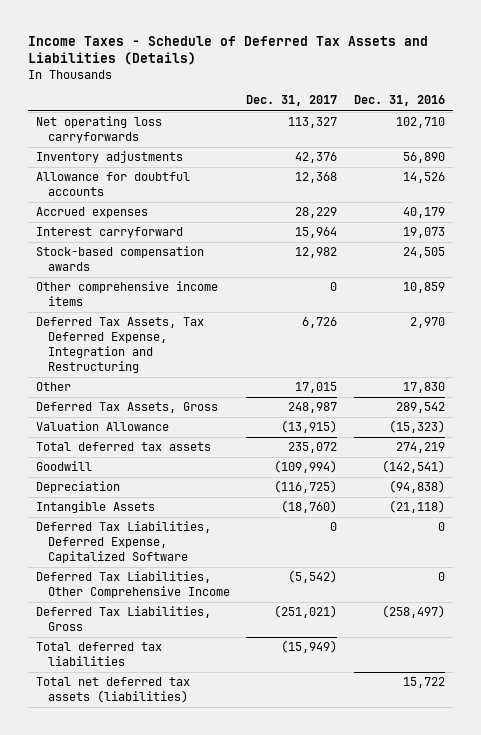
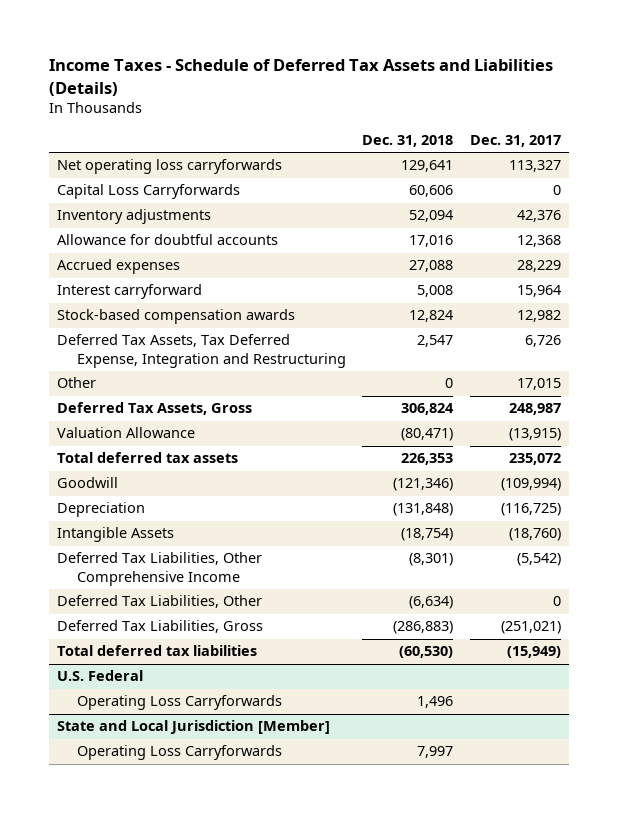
[353,95,445,107] Dec. 31, 2016 -> none
none -> [362,135,454,148] Dec. 31, 2018
none -> [56,184,240,200] Capital Loss Carryforwards
[36,281,219,307] Other comprehensive income items -> none
[36,521,212,563] Deferred Tax Liabilities, Deferred Expense, Capitalized Software -> none
none -> [56,595,262,609] Deferred Tax Liabilities, Other
[36,677,191,704] Total net deferred tax assets (liabilities) -> none
none -> [56,670,143,682] U.S. Federal
none -> [76,695,282,711] Operating Loss Carryforwards
none -> [56,720,330,735] State and Local Jurisdiction [Member]
none -> [76,745,282,761] Operating Loss Carryforwards

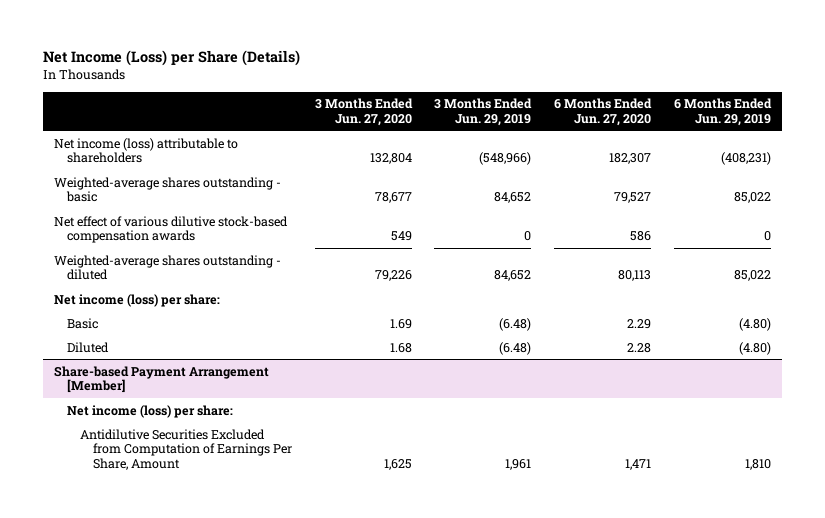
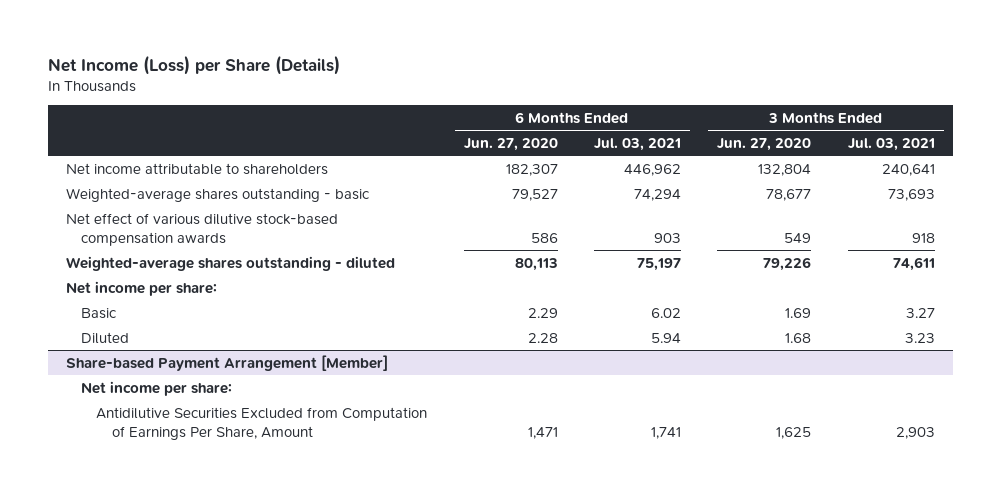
[434,98,533,126] 3 Months Ended Jun. 29, 2019 -> none
[673,98,772,126] 6 Months Ended Jun. 29, 2019 -> none
none -> [594,137,682,151] Jul. 03, 2021
none -> [847,137,935,151] Jul. 03, 2021
[54,137,239,164] Net income (loss) attributable to shareholders -> [65,162,328,175] Net income attributable to shareholders
[54,293,221,307] Net income (loss) per share: -> [65,280,217,296] Net income per share:
[67,404,234,418] Net income (loss) per share: -> [81,380,233,396] Net income per share:

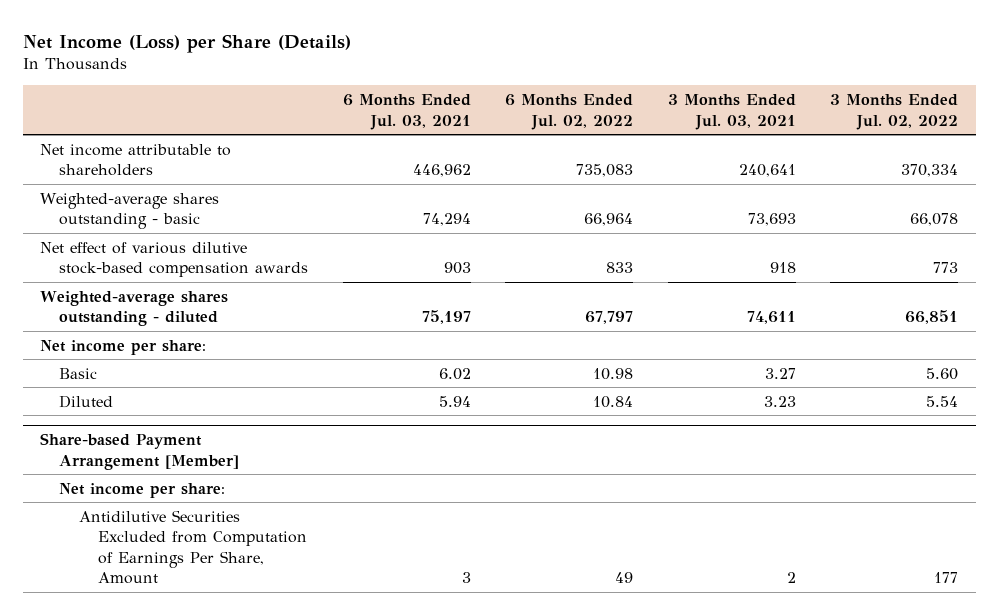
[463,137,558,151] Jun. 27, 2020 -> none
[717,137,812,151] Jun. 27, 2020 -> none
none -> [505,93,634,130] 6 Months Ended Jul. 02, 2022
none -> [830,93,959,130] 3 Months Ended Jul. 02, 2022
[651,426,682,439] 1,741 -> [461,572,471,584] 3
[895,426,935,439] 2,903 -> [786,572,796,584] 2

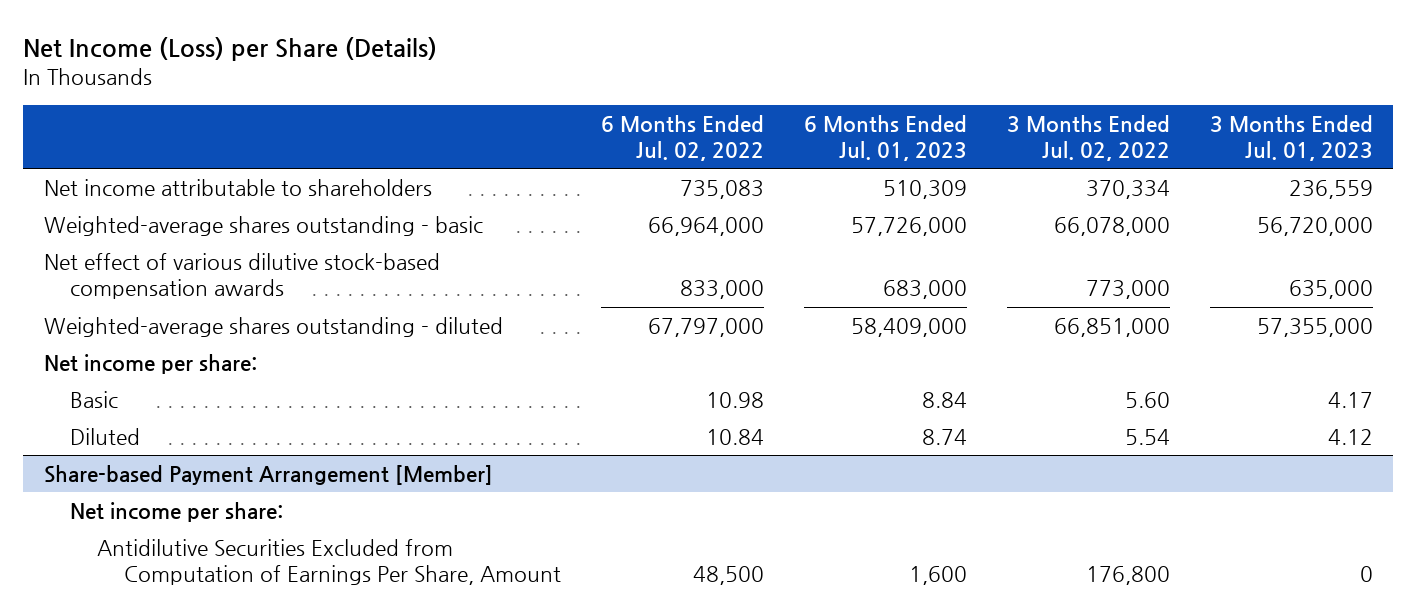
[342,93,471,130] 6 Months Ended Jul. 03, 2021 -> none
[667,93,796,130] 3 Months Ended Jul. 03, 2021 -> none
none -> [803,114,967,161] 6 Months Ended Jul. 01, 2023
none -> [1209,114,1373,161] 3 Months Ended Jul. 01, 2023
[584,213,634,227] 66,964 -> [647,216,764,236] 66,964,000
[910,213,959,227] 66,078 -> [1053,216,1170,236] 66,078,000
[606,262,634,274] 833 -> [679,280,764,300] 833,000
[933,262,959,274] 773 -> [1085,280,1170,300] 773,000
[585,311,634,325] 67,797 -> [647,317,764,337] 67,797,000
[905,310,959,325] 66,851 -> [1053,317,1170,337] 66,851,000
[615,572,634,584] 49 -> [692,566,764,586] 48,500
[934,572,959,584] 177 -> [1085,566,1170,586] 176,800

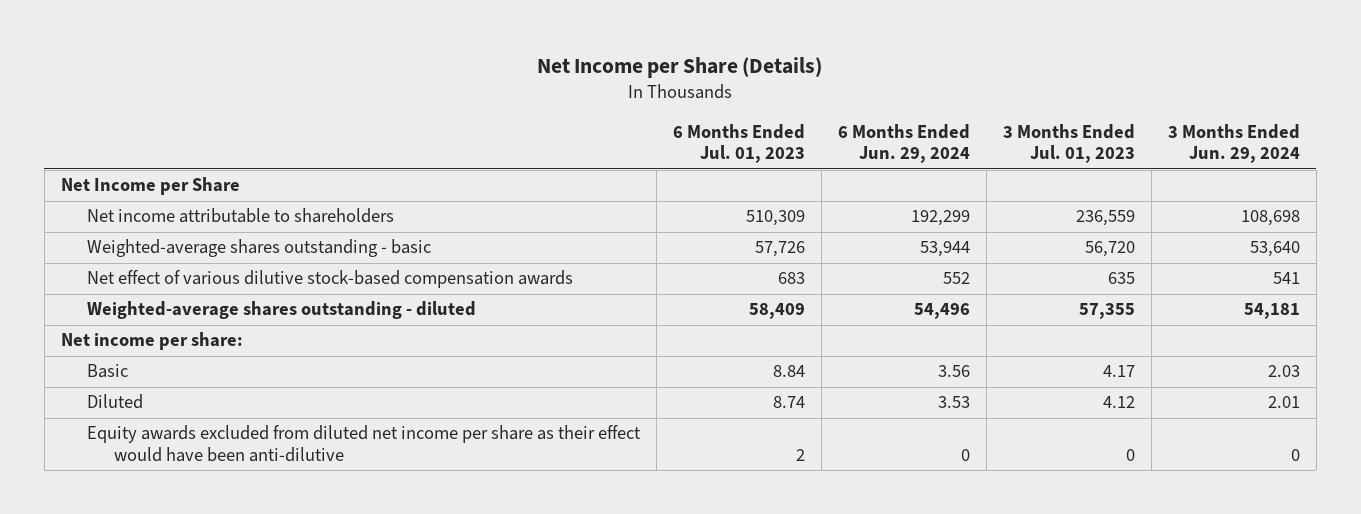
[23,36,438,61] Net Income (Loss) per Share (Details) -> [537,56,823,78] Net Income per Share (Details)
[600,114,764,161] 6 Months Ended Jul. 02, 2022 -> none
[1006,114,1170,161] 3 Months Ended Jul. 02, 2022 -> none
none -> [838,123,971,164] 6 Months Ended Jun. 29, 2024
none -> [1168,123,1301,164] 3 Months Ended Jun. 29, 2024
none -> [60,177,240,196] Net Income per Share
[850,216,967,236] 57,726,000 -> [755,241,806,258] 57,726
[1256,216,1373,236] 56,720,000 -> [1085,241,1136,258] 56,720
[882,280,967,300] 683,000 -> [778,272,806,285] 683
[1288,280,1373,300] 635,000 -> [1108,272,1136,285] 635
[850,317,967,337] 58,409,000 -> [749,303,806,320] 58,409
[1256,317,1373,337] 57,355,000 -> [1079,303,1136,320] 57,355
[43,464,493,485] Share-based Payment Arrangement [Member] -> none
[70,501,284,522] Net income per share: -> none
[96,538,561,586] Antidilutive Securities Excluded from Computation of Earnings Per Share, Amount -> none
none -> [87,425,642,462] Equity awards excluded from diluted net income per share as their effect would have been anti-dilutive

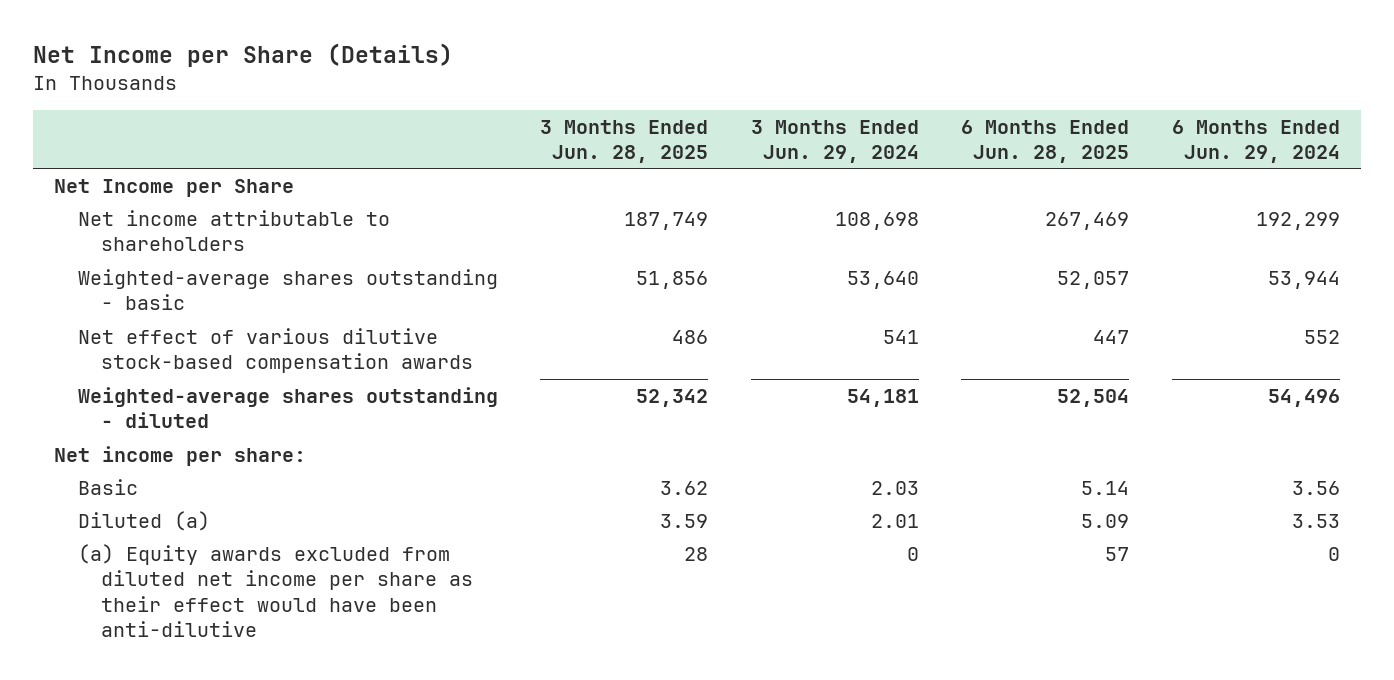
[673,123,806,164] 6 Months Ended Jul. 01, 2023 -> none
[1003,123,1136,164] 3 Months Ended Jul. 01, 2023 -> none
none -> [540,119,709,164] 3 Months Ended Jun. 28, 2025
none -> [961,119,1130,164] 6 Months Ended Jun. 28, 2025
[87,394,144,410] Diluted -> [77,510,210,531] Diluted (a)
[87,425,642,462] Equity awards excluded from diluted net income per share as their effect would have been anti-dilutive -> [77,543,474,638] (a) Equity awards excluded from diluted net income per share as their effect would have been anti-dilutive

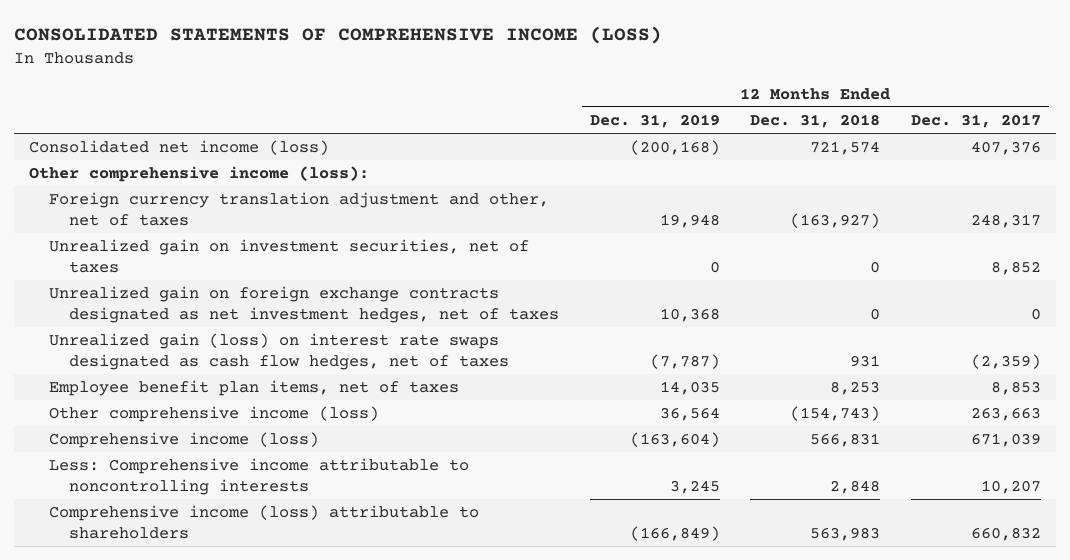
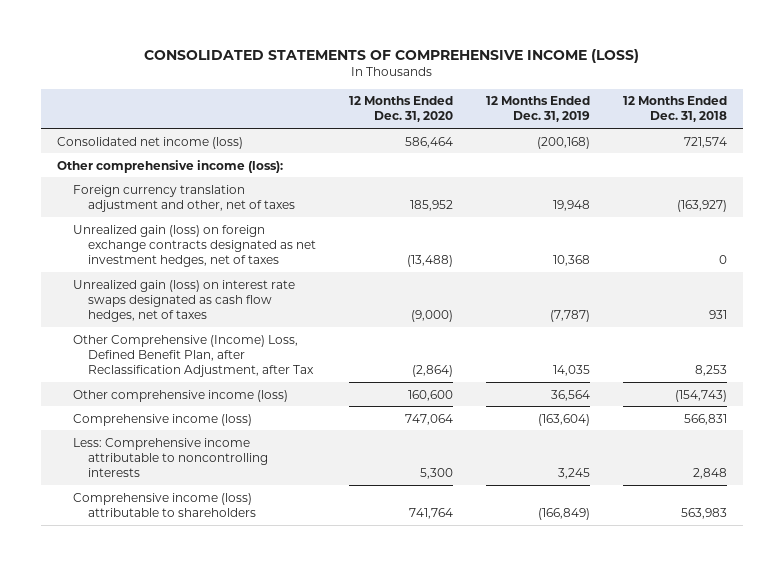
[911,113,1042,128] Dec. 31, 2017 -> none
none -> [348,96,453,123] 12 Months Ended Dec. 31, 2020
[49,239,530,273] Unrealized gain on investment securities, net of taxes -> none
[49,286,559,323] Unrealized gain on foreign exchange contracts designated as net investment hedges, net of taxes -> [72,224,316,268] Unrealized gain (loss) on foreign exchange contracts designated as net investment hedges, net of taxes
[49,380,460,397] Employee benefit plan items, net of taxes -> [72,334,314,378] Other Comprehensive (Income) Loss, Defined Benefit Plan, after Reclassification Adjustment, after Tax

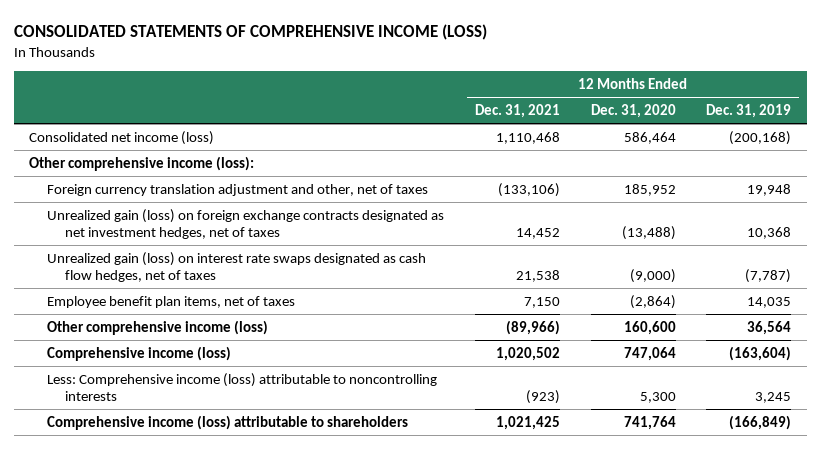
[622,96,727,123] 12 Months Ended Dec. 31, 2018 -> none
none -> [474,104,560,119] Dec. 31, 2021
[72,334,314,378] Other Comprehensive (Income) Loss, Defined Benefit Plan, after Reclassification Adjustment, after Tax -> [47,295,296,308] Employee benefit plan items, net of taxes
[72,437,268,478] Less: Comprehensive income attributable to noncontrolling interests -> [47,372,438,402] Less: Comprehensive income (loss) attributable to noncontrolling interests

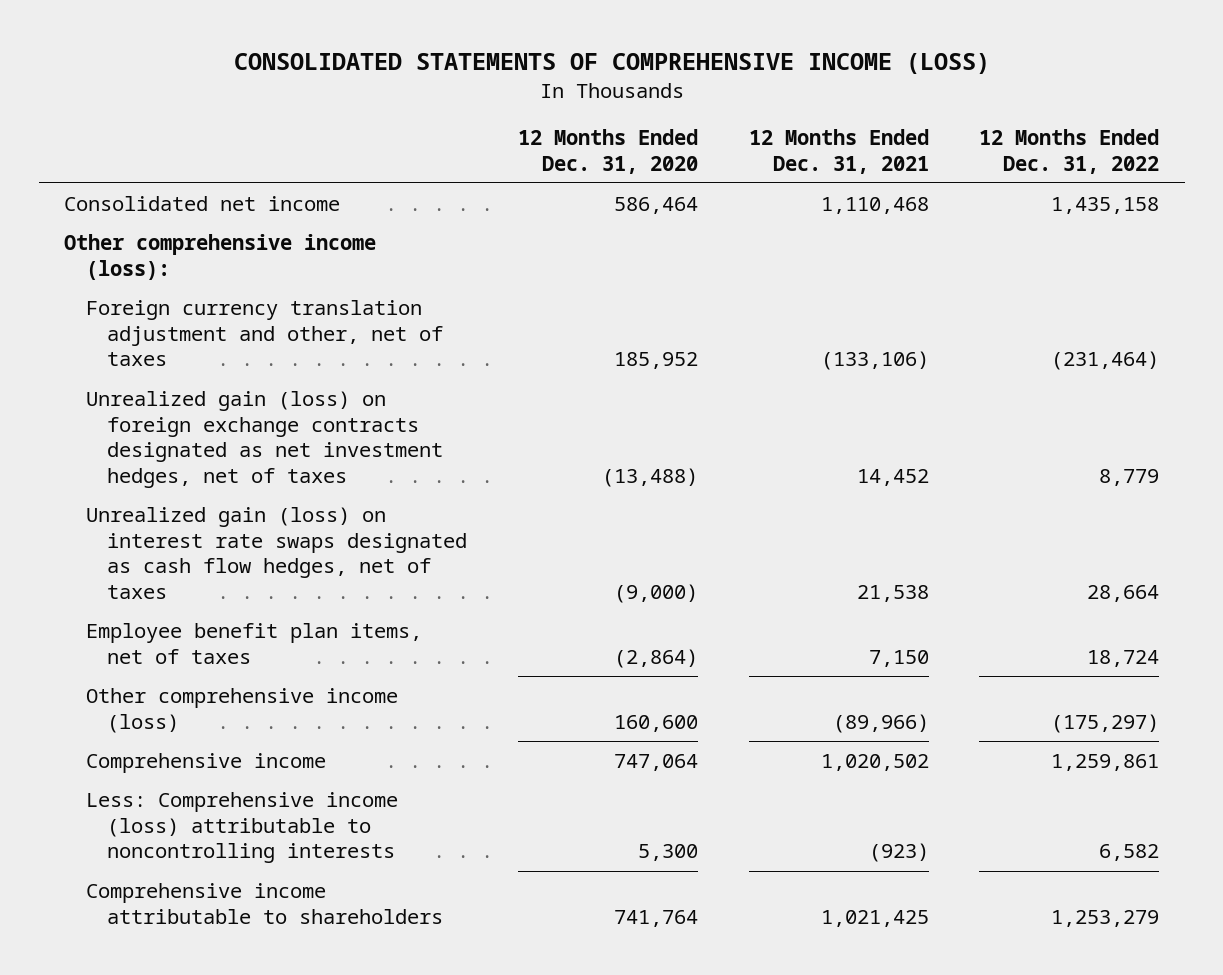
[706,104,792,119] Dec. 31, 2019 -> none
none -> [979,128,1160,174] 12 Months Ended Dec. 31, 2022
[29,130,215,145] Consolidated net income (loss) -> [64,195,341,211] Consolidated net income
[47,345,232,361] Comprehensive income (loss) -> [85,752,326,773] Comprehensive income
[47,414,409,430] Comprehensive income (loss) attributable to shareholders -> [85,882,444,924] Comprehensive income attributable to shareholders

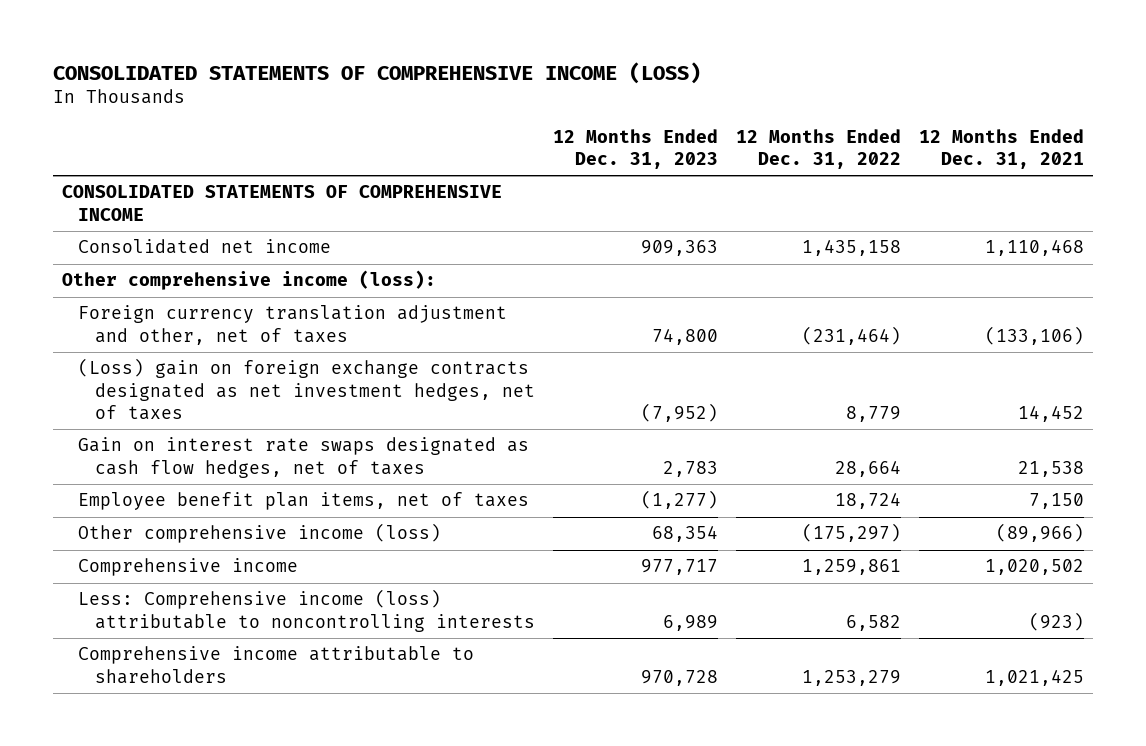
[517,128,698,174] 12 Months Ended Dec. 31, 2020 -> none
none -> [552,128,718,169] 12 Months Ended Dec. 31, 2023
none -> [61,185,502,221] CONSOLIDATED STATEMENTS OF COMPREHENSIVE INCOME
[85,390,444,489] Unrealized gain (loss) on foreign exchange contracts designated as net investment hedges, net of taxes -> [78,358,535,421] (Loss) gain on foreign exchange contracts designated as net investment hedges, net of taxes
[85,506,468,600] Unrealized gain (loss) on interest rate swaps designated as cash flow hedges, net of taxes -> [78,437,530,478] Gain on interest rate swaps designated as cash flow hedges, net of taxes

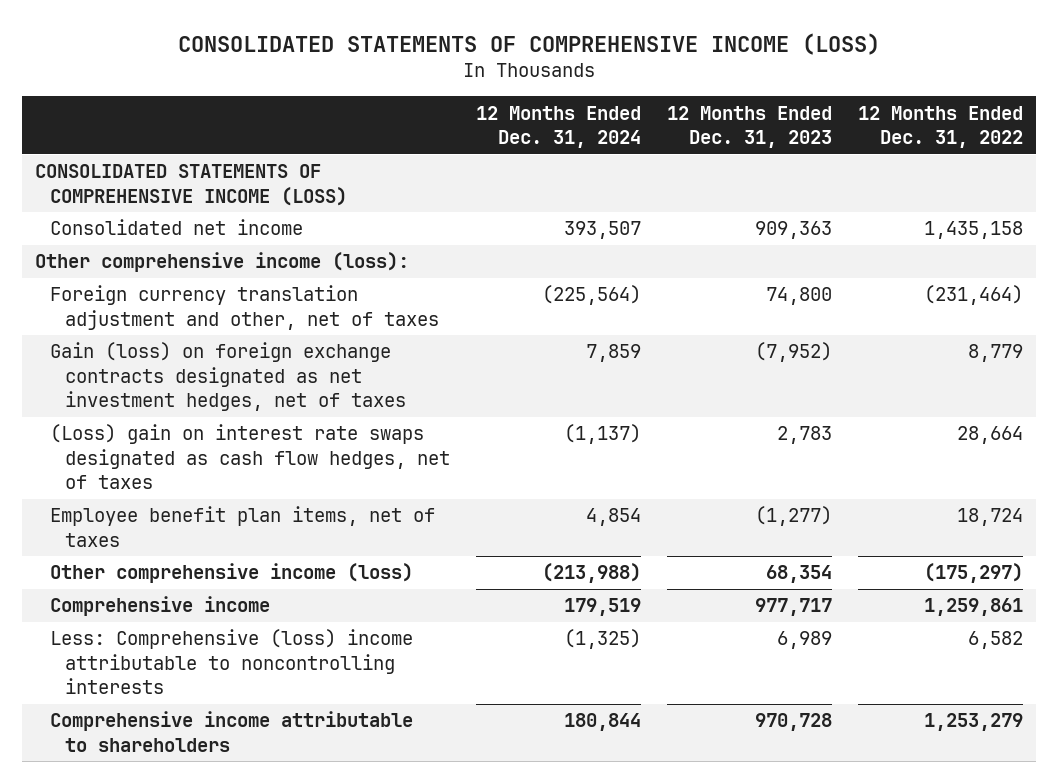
[919,128,1085,169] 12 Months Ended Dec. 31, 2021 -> none
none -> [475,105,641,149] 12 Months Ended Dec. 31, 2024
[61,185,502,221] CONSOLIDATED STATEMENTS OF COMPREHENSIVE INCOME -> [35,164,347,206] CONSOLIDATED STATEMENTS OF COMPREHENSIVE INCOME (LOSS)
[78,358,535,421] (Loss) gain on foreign exchange contracts designated as net investment hedges, net of taxes -> [49,342,406,412] Gain (loss) on foreign exchange contracts designated as net investment hedges, net of taxes
[78,437,530,478] Gain on interest rate swaps designated as cash flow hedges, net of taxes -> [49,424,450,490] (Loss) gain on interest rate swaps designated as cash flow hedges, net of taxes
[78,589,535,632] Less: Comprehensive income (loss) attributable to noncontrolling interests -> [49,629,413,695] Less: Comprehensive (loss) income attributable to noncontrolling interests

